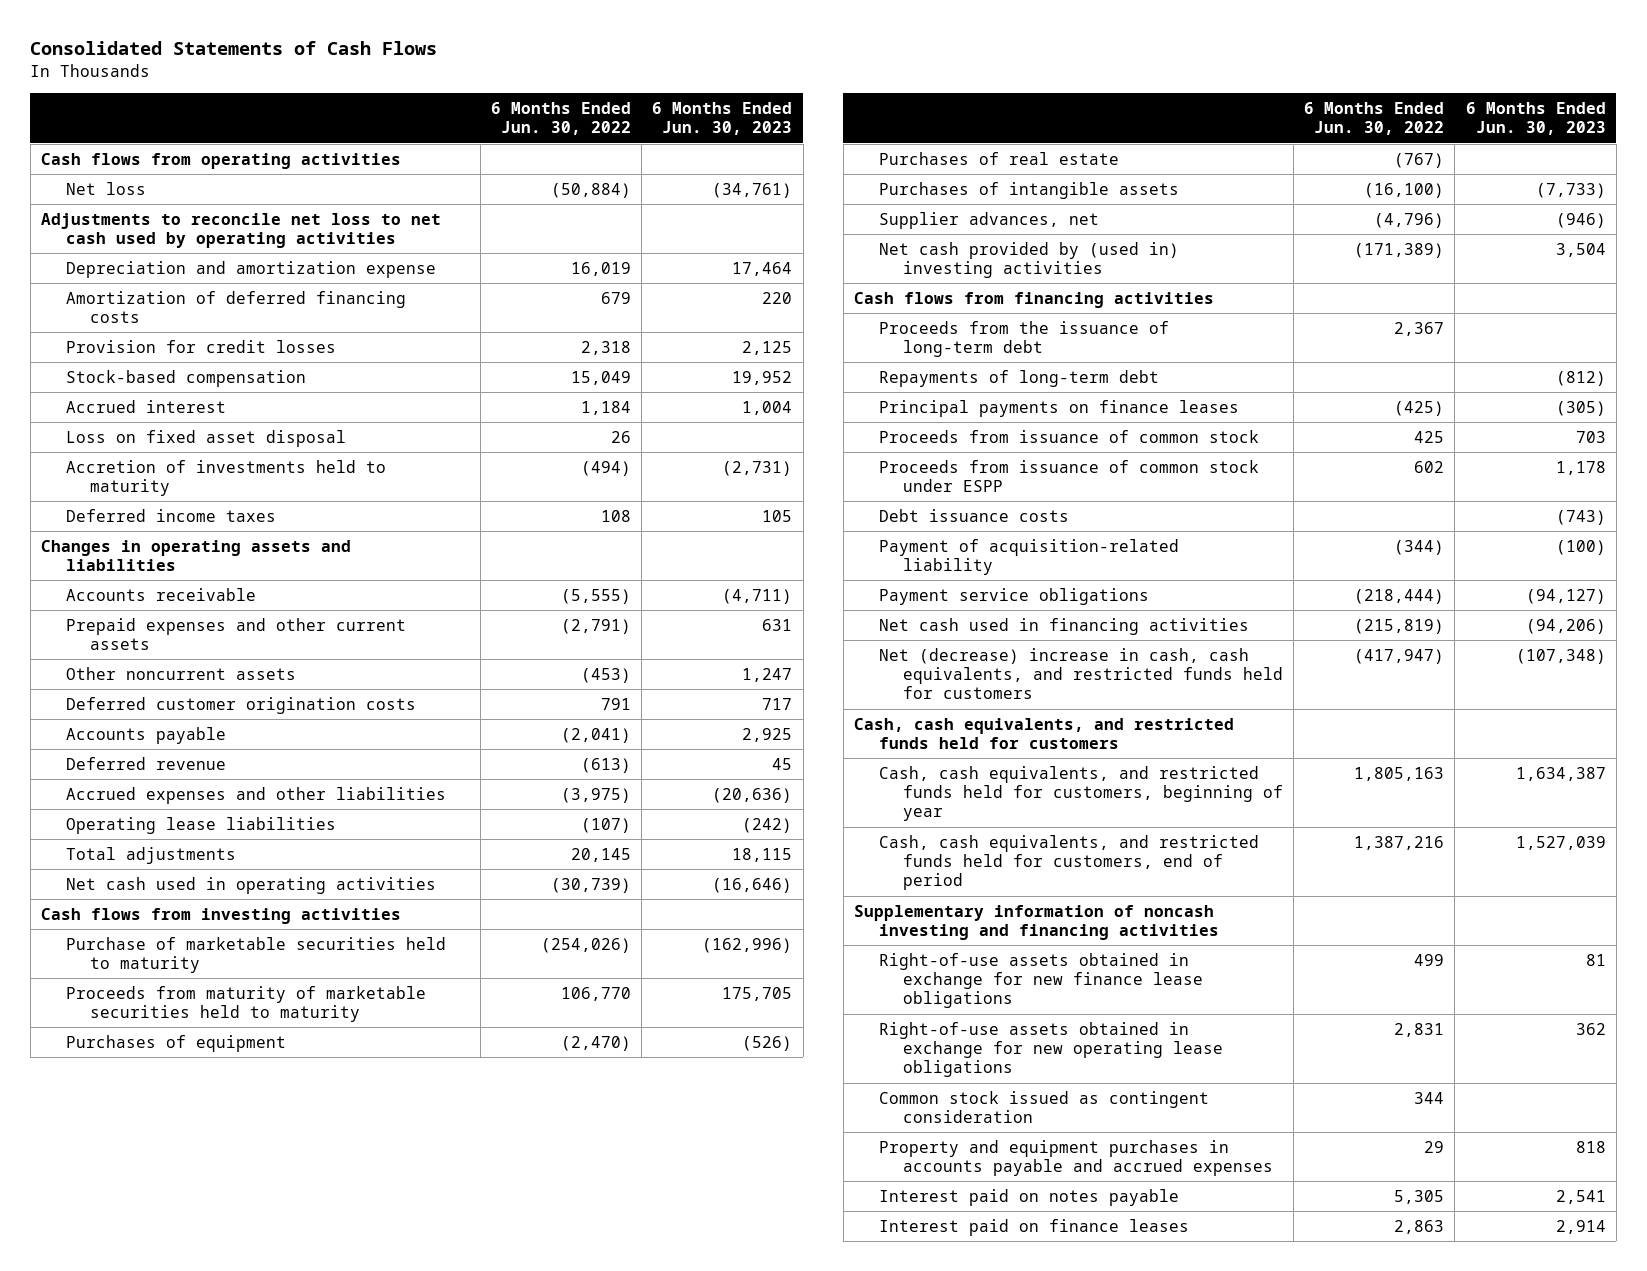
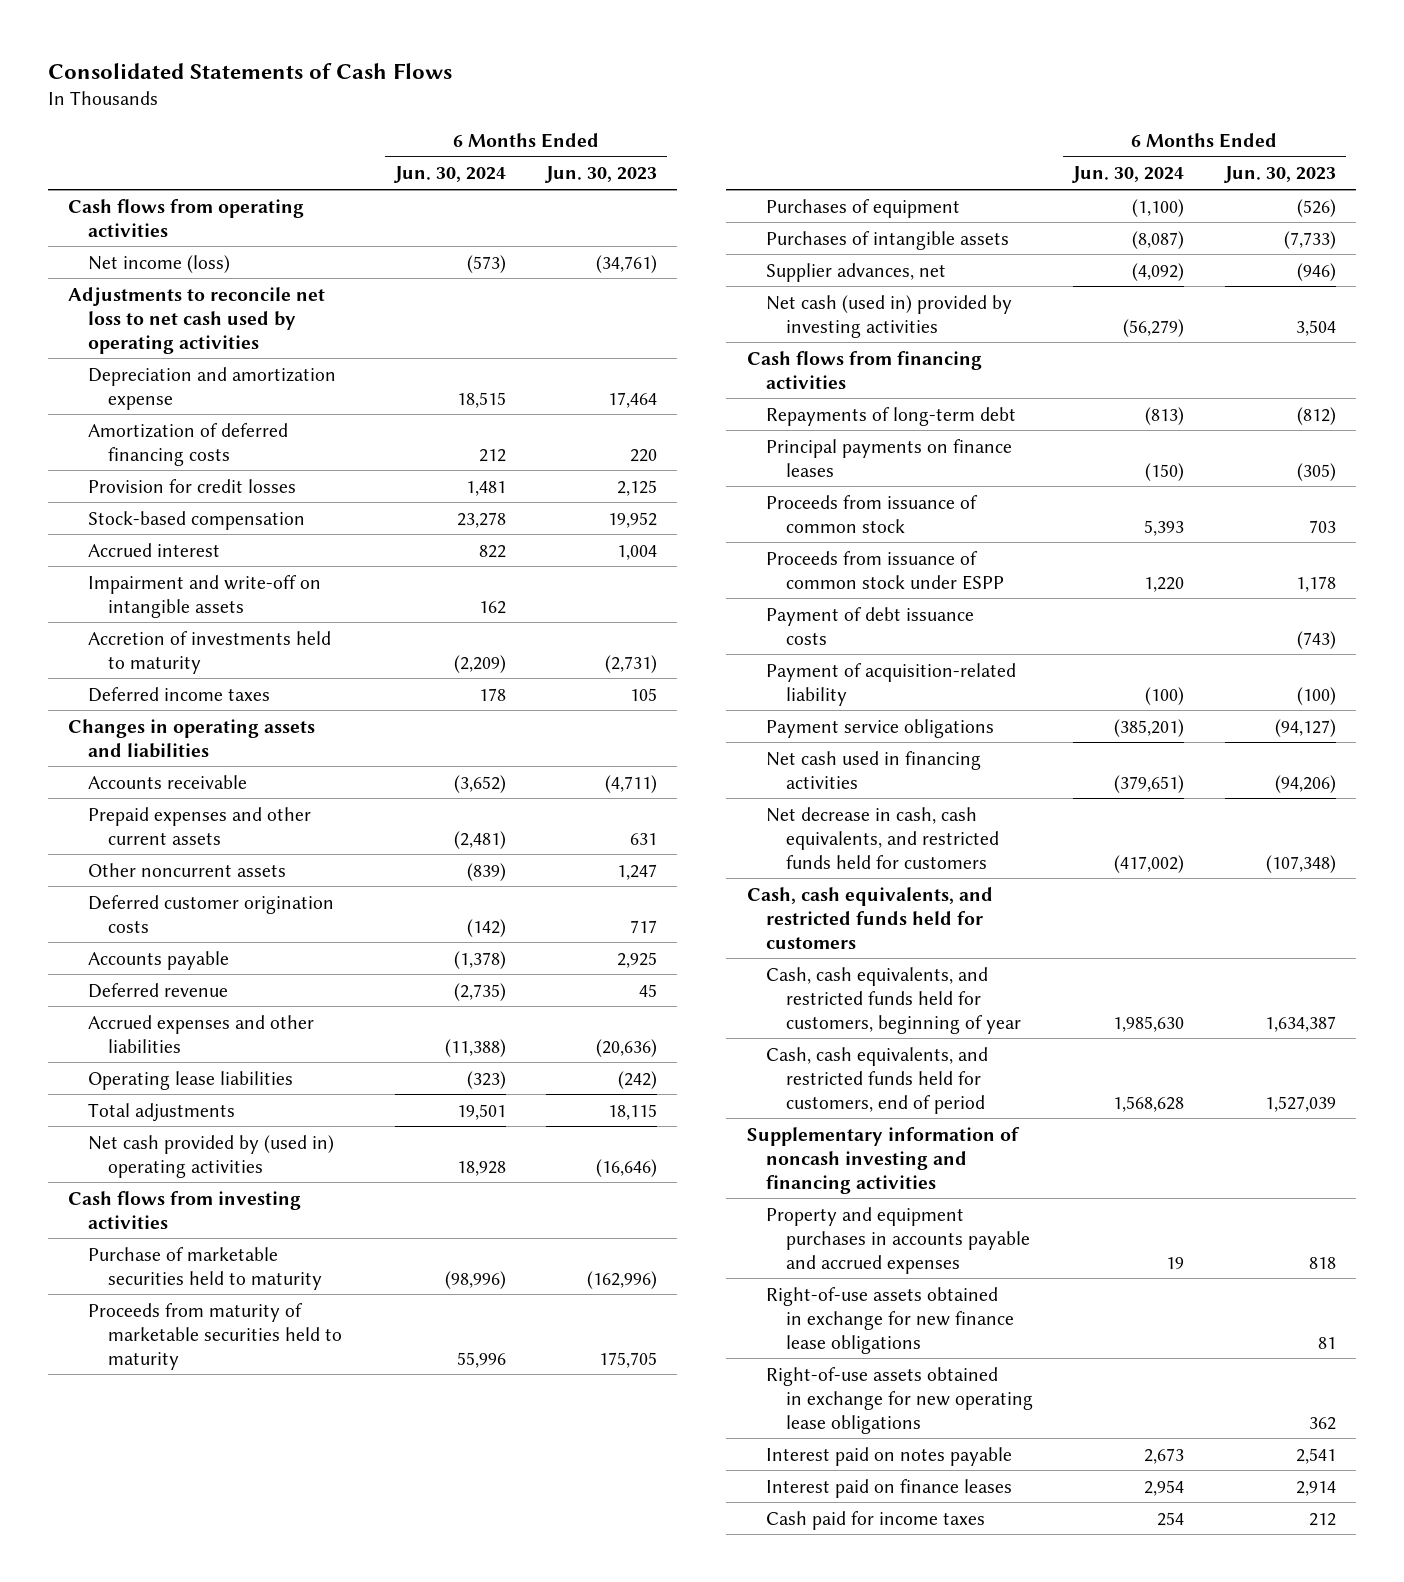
[491,102,632,136] 6 Months Ended Jun. 30, 2022 -> none
none -> [393,166,506,184] Jun. 30, 2024
[65,181,146,195] Net loss -> [87,254,230,273] Net income (loss)
[65,429,346,447] Loss on fixed asset disposal -> none
none -> [87,574,321,618] Impairment and write-off on intangible assets
[65,876,436,894] Net cash used in operating activities -> [87,1134,334,1178] Net cash provided by (used in) operating activities
[878,151,1119,165] Purchases of real estate -> none
[878,241,1179,279] Net cash provided by (used in) investing activities -> [766,294,1013,338] Net cash (used in) provided by investing activities
[878,320,1169,358] Proceeds from the issuance of long-term debt -> none
[878,508,1069,522] Debt issuance costs -> [766,606,975,645] Payment of debt issuance costs
[878,647,1284,700] Net (decrease) increase in cash, cash equivalents, and restricted funds held for customers -> [766,806,1000,869] Net decrease in cash, cash equivalents, and restricted funds held for customers
[878,1139,1274,1177] Property and equipment purchases in accounts payable and accrued expenses -> [766,1206,1031,1274] Property and equipment purchases in accounts payable and accrued expenses
[878,1090,1209,1124] Common stock issued as contingent consideration -> none
none -> [766,1510,986,1530] Cash paid for income taxes

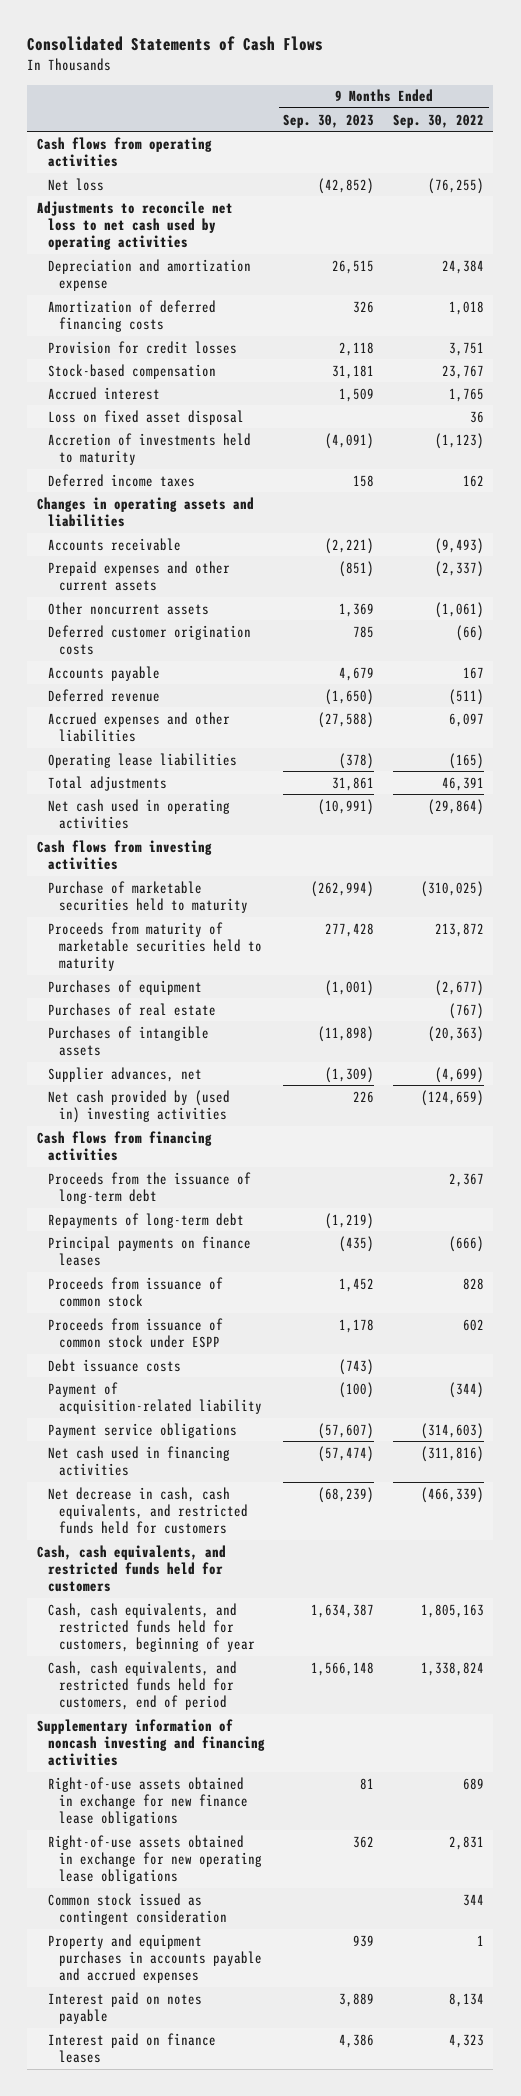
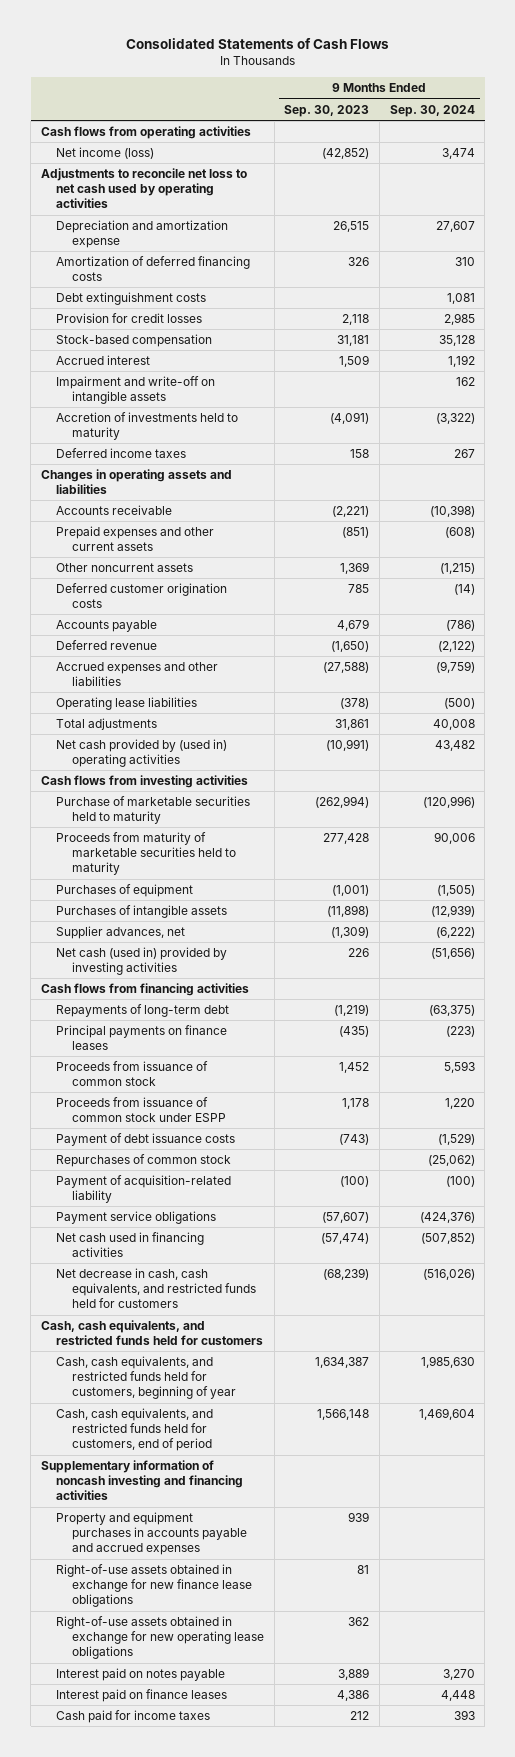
[392,113,484,128] Sep. 30, 2022 -> none
none -> [389,104,475,117] Sep. 30, 2024
[48,177,105,191] Net loss -> [56,147,155,160] Net income (loss)
none -> [56,292,207,306] Debt extinguishment costs
[48,409,245,425] Loss on fixed asset disposal -> none
none -> [56,376,216,405] Impairment and write-off on intangible assets
[48,798,231,830] Net cash used in operating activities -> [56,739,228,768] Net cash provided by (used in) operating activities
[48,1002,217,1016] Purchases of real estate -> none
[48,1089,231,1124] Net cash provided by (used in) investing activities -> [56,947,228,976] Net cash (used in) provided by investing activities
[48,1171,252,1205] Proceeds from the issuance of long-term debt -> none
[48,1358,182,1372] Debt issuance costs -> [56,1133,236,1147] Payment of debt issuance costs
none -> [56,1154,232,1168] Repurchases of common stock
[48,1933,263,1984] Property and equipment purchases in accounts payable and accrued expenses -> [56,1512,248,1556] Property and equipment purchases in accounts payable and accrued expenses
[48,1892,228,1926] Common stock issued as contingent consideration -> none
none -> [56,1710,211,1724] Cash paid for income taxes

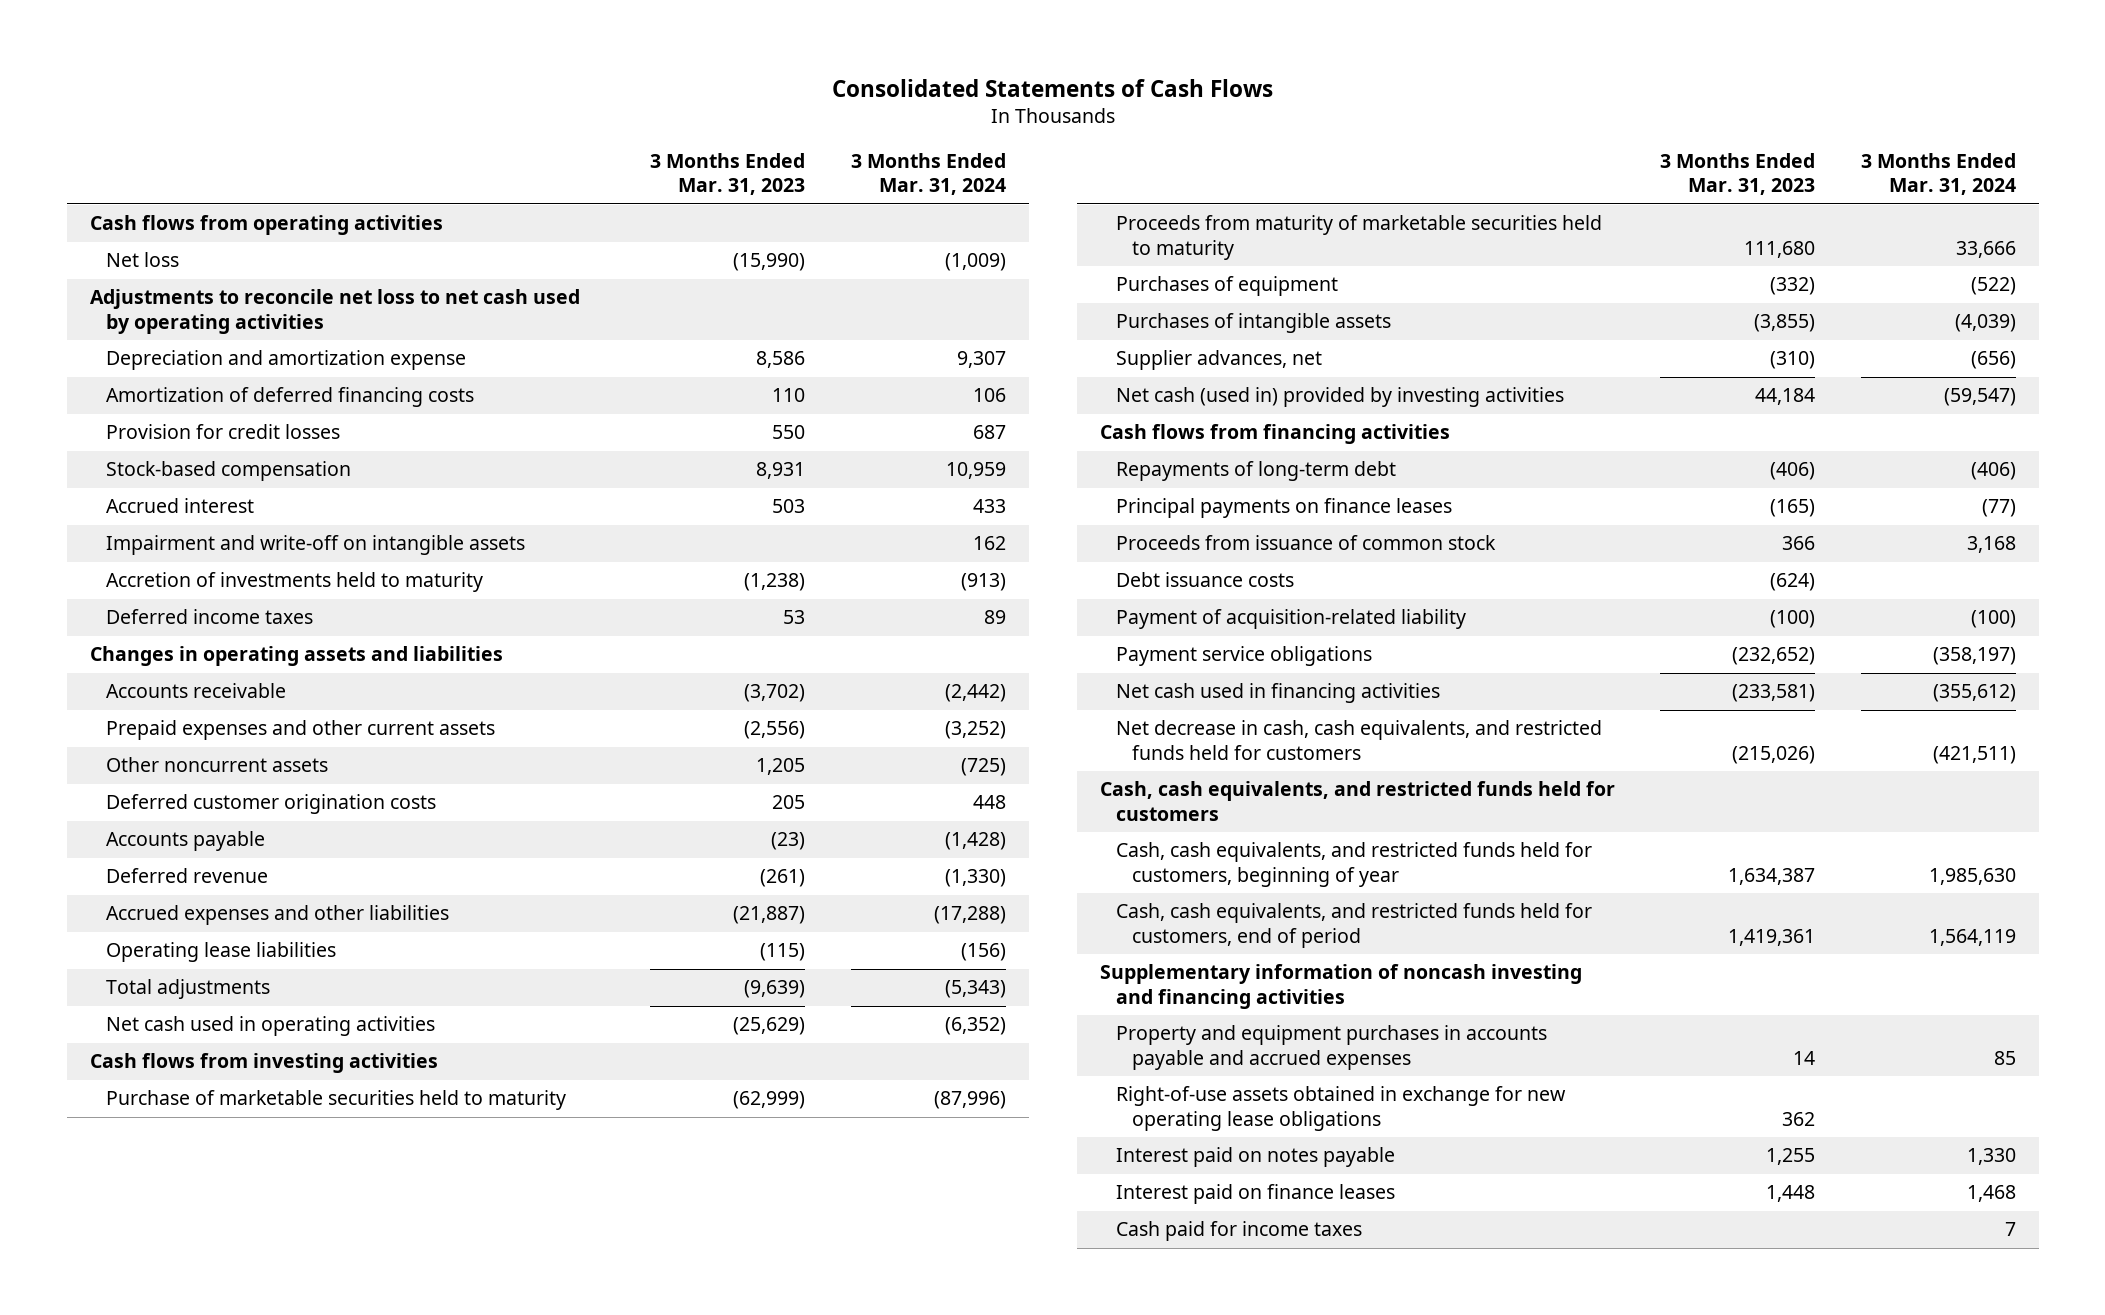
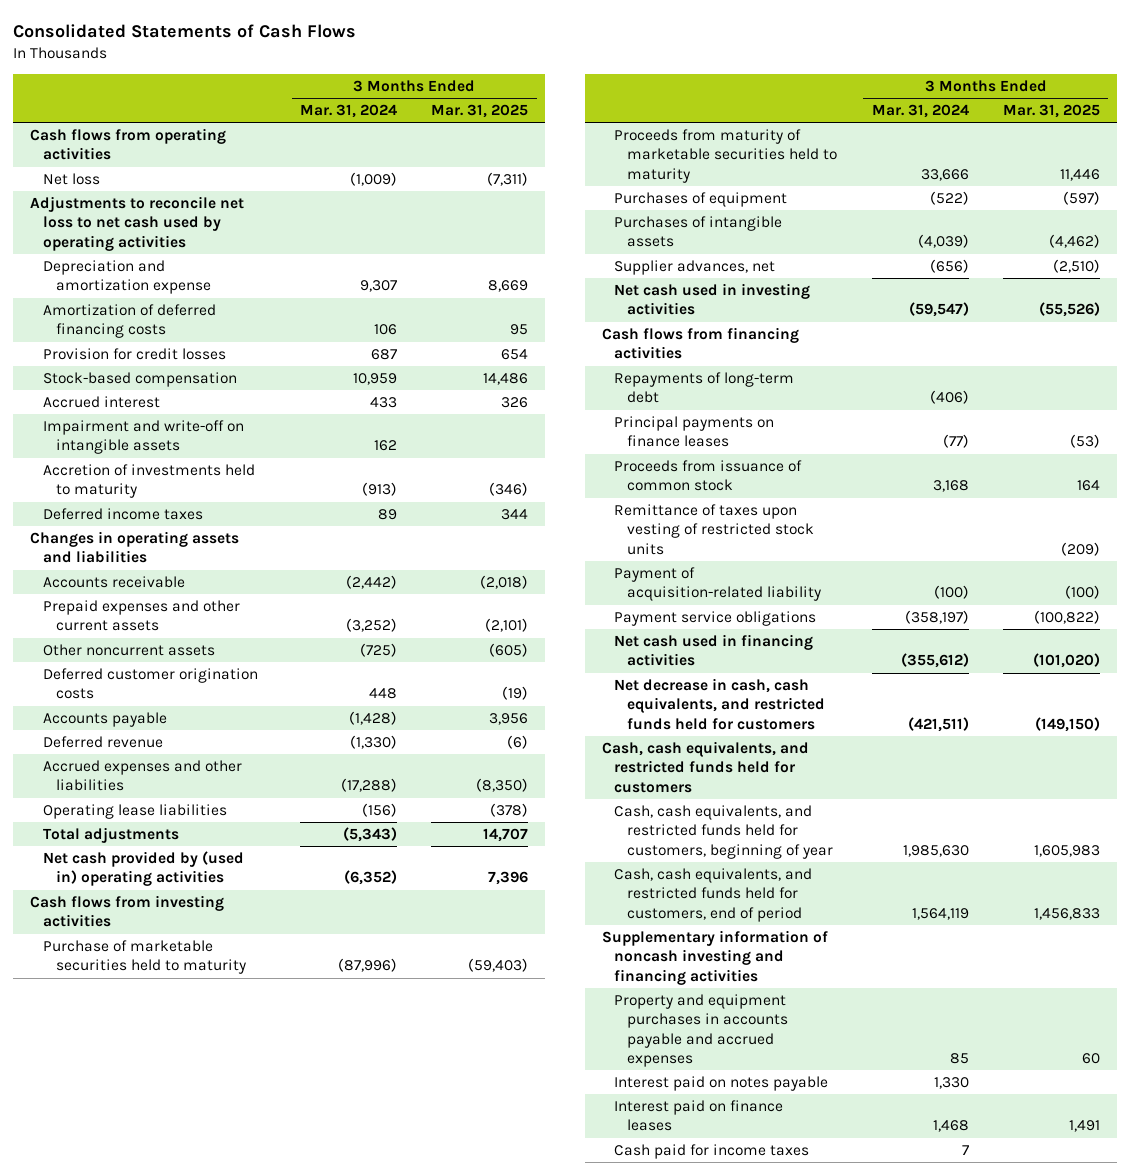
[650,152,806,196] 3 Months Ended Mar. 31, 2023 -> none
none -> [431,104,529,119] Mar. 31, 2025
[105,1016,435,1037] Net cash used in operating activities -> [43,851,245,887] Net cash provided by (used in) operating activities
[1115,387,1564,408] Net cash (used in) provided by investing activities -> [614,283,811,316] Net cash used in investing activities
[1115,572,1294,588] Debt issuance costs -> none
none -> [614,504,815,555] Remittance of taxes upon vesting of restricted stock units
[1115,1086,1566,1131] Right-of-use assets obtained in exchange for new operating lease obligations -> none

